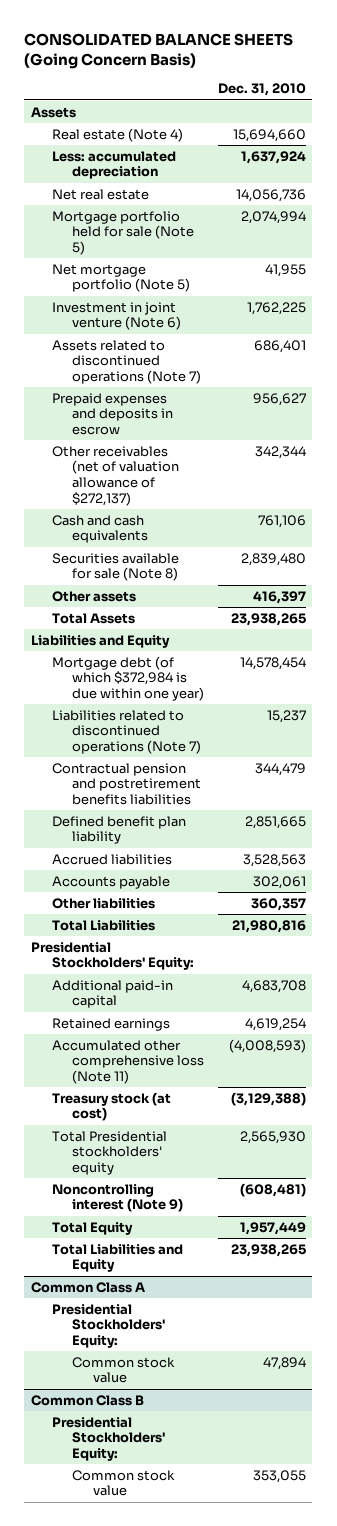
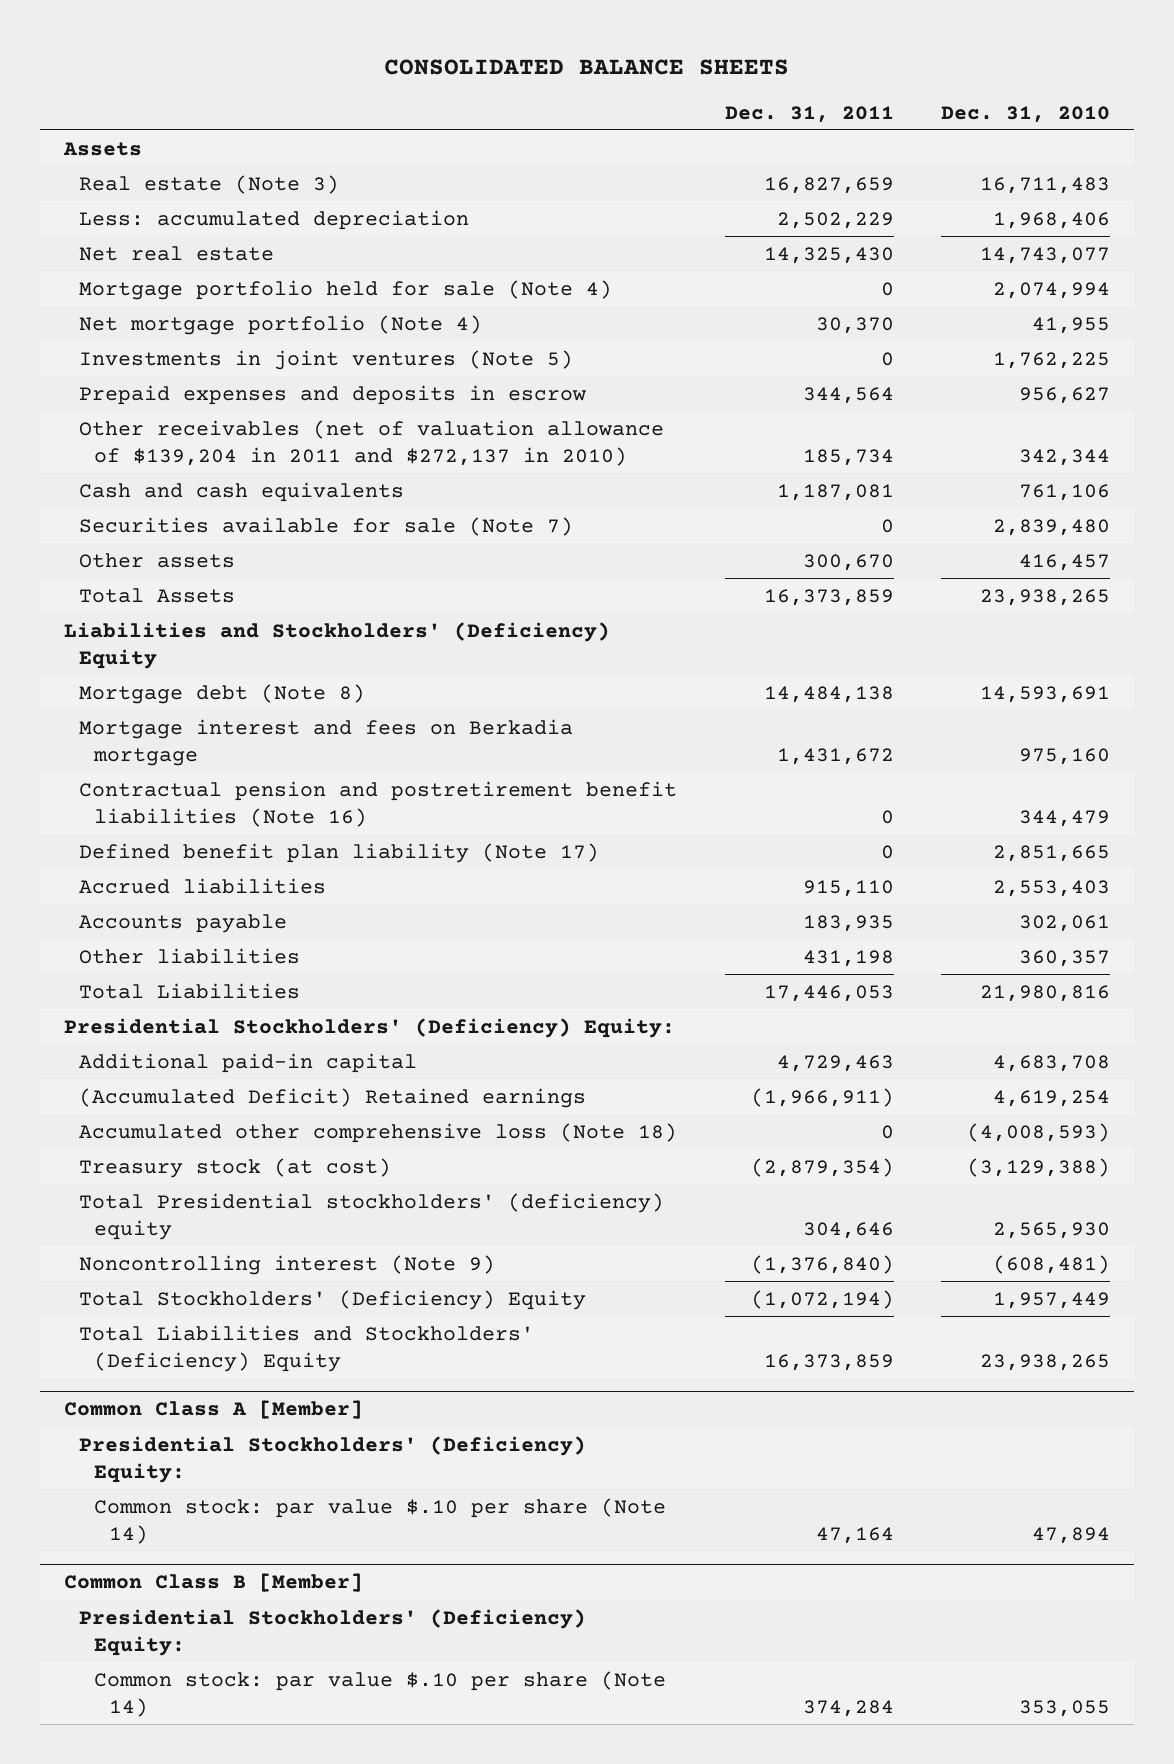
[24,32,294,69] CONSOLIDATED BALANCE SHEETS (Going Concern Basis) -> [384,58,790,75] CONSOLIDATED BALANCE SHEETS
none -> [724,105,894,123] Dec. 31, 2011
[51,339,202,385] Assets related to discontinued operations (Note 7) -> none
[51,127,183,142] Real estate (Note 4) -> [79,174,340,194] Real estate (Note 3)
[232,128,306,142] 15,694,660 -> [980,176,1111,194] 16,711,483
[240,150,306,164] 1,637,924 -> [993,211,1111,229] 1,968,406
[235,188,306,202] 14,056,736 -> [980,246,1111,264] 14,743,077
[51,210,195,256] Mortgage portfolio held for sale (Note 5) -> [79,279,613,300] Mortgage portfolio held for sale (Note 4)
[51,263,191,293] Net mortgage portfolio (Note 5) -> [79,314,483,335] Net mortgage portfolio (Note 4)
[51,301,182,331] Investment in joint venture (Note 6) -> [79,349,574,370] Investments in joint ventures (Note 5)
[51,445,180,506] Other receivables (net of valuation allowance of $272,137) -> [79,419,665,466] Other receivables (net of valuation allowance of $139,204 in 2011 and $272,137 in 2010)
[51,552,179,582] Securities available for sale (Note 8) -> [79,516,574,536] Securities available for sale (Note 7)
[252,590,306,604] 416,397 -> [1019,553,1111,571] 416,457
[51,655,205,702] Mortgage debt (of which $372,984 is due within one year) -> none
[51,709,202,755] Liabilities related to discontinued operations (Note 7) -> none
[31,634,171,648] Liabilities and Equity -> [64,621,611,669] Liabilities and Stockholders' (Deficiency) Equity
none -> [79,683,366,704] Mortgage debt (Note 8)
none -> [79,718,574,766] Mortgage interest and fees on Berkadia mortgage
[51,762,202,806] Contractual pension and postretirement benefits liabilities -> [79,780,678,827] Contractual pension and postretirement benefit liabilities (Note 16)
[51,815,186,845] Defined benefit plan liability -> [79,842,600,863] Defined benefit plan liability (Note 17)
[242,853,306,867] 3,528,563 -> [993,879,1111,897] 2,553,403
[31,941,194,971] Presidential Stockholders' Equity: -> [64,1017,676,1038] Presidential Stockholders' (Deficiency) Equity:
[51,1017,170,1031] Retained earnings -> [79,1087,587,1108] (Accumulated Deficit) Retained earnings
[51,1039,205,1085] Accumulated other comprehensive loss (Note 11) -> [79,1122,678,1143] Accumulated other comprehensive loss (Note 18)
[51,1130,167,1176] Total Presidential stockholders' equity -> [79,1192,665,1240] Total Presidential stockholders' (deficiency) equity
[51,1221,133,1235] Total Equity -> [79,1289,587,1310] Total Stockholders' (Deficiency) Equity
[51,1243,183,1273] Total Liabilities and Equity -> [79,1324,535,1372] Total Liabilities and Stockholders' (Deficiency) Equity
[31,1281,146,1293] Common Class A -> [64,1400,364,1420] Common Class A [Member]
[51,1303,166,1349] Presidential Stockholders' Equity: -> [79,1435,587,1483] Presidential Stockholders' (Deficiency) Equity:
[72,1356,176,1384] Common stock value -> [94,1497,667,1544] Common stock: par value $.10 per share (Note 14)
[31,1394,145,1406] Common Class B -> [64,1573,364,1593] Common Class B [Member]
[51,1416,166,1462] Presidential Stockholders' Equity: -> [79,1608,587,1656] Presidential Stockholders' (Deficiency) Equity:
[72,1469,176,1497] Common stock value -> [94,1670,667,1717] Common stock: par value $.10 per share (Note 14)

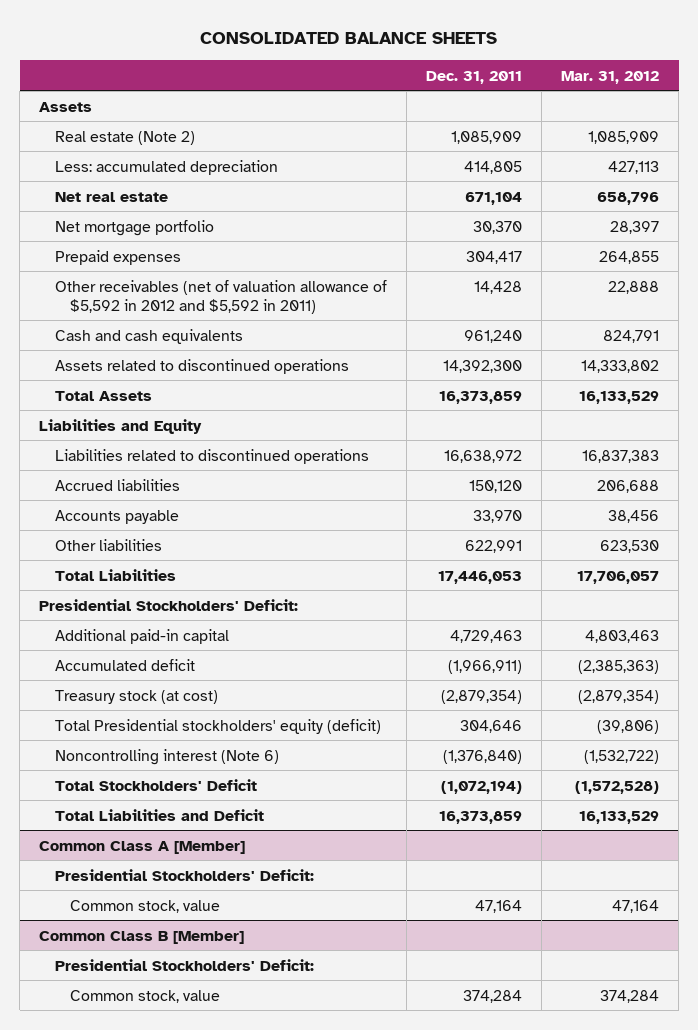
[941,105,1111,123] Dec. 31, 2010 -> none
none -> [560,70,659,84] Mar. 31, 2012
[79,279,613,300] Mortgage portfolio held for sale (Note 4) -> none
[79,349,574,370] Investments in joint ventures (Note 5) -> none
[79,384,587,405] Prepaid expenses and deposits in escrow -> none
[79,516,574,536] Securities available for sale (Note 7) -> none
[79,552,236,568] Other assets -> none
[79,174,340,194] Real estate (Note 3) -> [54,130,195,145] Real estate (Note 2)
[763,176,894,194] 16,827,659 -> [450,130,522,144] 1,085,909
[776,211,894,229] 2,502,229 -> [463,160,522,174] 414,805
[763,246,894,264] 14,325,430 -> [464,191,522,205] 671,104
[79,314,483,335] Net mortgage portfolio (Note 4) -> [54,219,214,236] Net mortgage portfolio
none -> [54,249,181,265] Prepaid expenses
[79,419,665,466] Other receivables (net of valuation allowance of $139,204 in 2011 and $272,137 in 2010) -> [54,279,387,314] Other receivables (net of valuation allowance of $5,592 in 2012 and $5,592 in 2011)
[802,448,894,466] 185,734 -> [473,280,522,294] 14,428
[776,483,894,501] 1,187,081 -> [463,329,522,343] 961,240
none -> [54,358,349,374] Assets related to discontinued operations
[79,683,366,704] Mortgage debt (Note 8) -> none
[79,718,574,766] Mortgage interest and fees on Berkadia mortgage -> none
[79,780,678,827] Contractual pension and postretirement benefit liabilities (Note 16) -> none
[79,842,600,863] Defined benefit plan liability (Note 17) -> none
[64,621,611,669] Liabilities and Stockholders' (Deficiency) Equity -> [39,418,203,434] Liabilities and Equity
none -> [54,448,369,464] Liabilities related to discontinued operations
[802,879,894,897] 915,110 -> [468,479,522,493] 150,120
[802,914,894,932] 183,935 -> [472,509,522,523] 33,970
[802,949,894,967] 431,198 -> [464,539,522,553] 622,991
[64,1017,676,1038] Presidential Stockholders' (Deficiency) Equity: -> [39,598,299,611] Presidential Stockholders' Deficit:
[79,1122,678,1143] Accumulated other comprehensive loss (Note 18) -> none
[79,1087,587,1108] (Accumulated Deficit) Retained earnings -> [54,658,195,671] Accumulated deficit
[79,1192,665,1240] Total Presidential stockholders' (deficiency) equity -> [54,718,381,734] Total Presidential stockholders' equity (deficit)
[79,1254,496,1275] Noncontrolling interest (Note 9) -> [54,748,279,765] Noncontrolling interest (Note 6)
[79,1289,587,1310] Total Stockholders' (Deficiency) Equity -> [54,778,257,791] Total Stockholders' Deficit
[79,1324,535,1372] Total Liabilities and Stockholders' (Deficiency) Equity -> [54,808,264,821] Total Liabilities and Deficit
[79,1435,587,1483] Presidential Stockholders' (Deficiency) Equity: -> [54,868,314,881] Presidential Stockholders' Deficit:
[94,1497,667,1544] Common stock: par value $.10 per share (Note 14) -> [69,899,220,913] Common stock, value
[79,1608,587,1656] Presidential Stockholders' (Deficiency) Equity: -> [54,958,314,971] Presidential Stockholders' Deficit:
[94,1670,667,1717] Common stock: par value $.10 per share (Note 14) -> [69,989,220,1003] Common stock, value

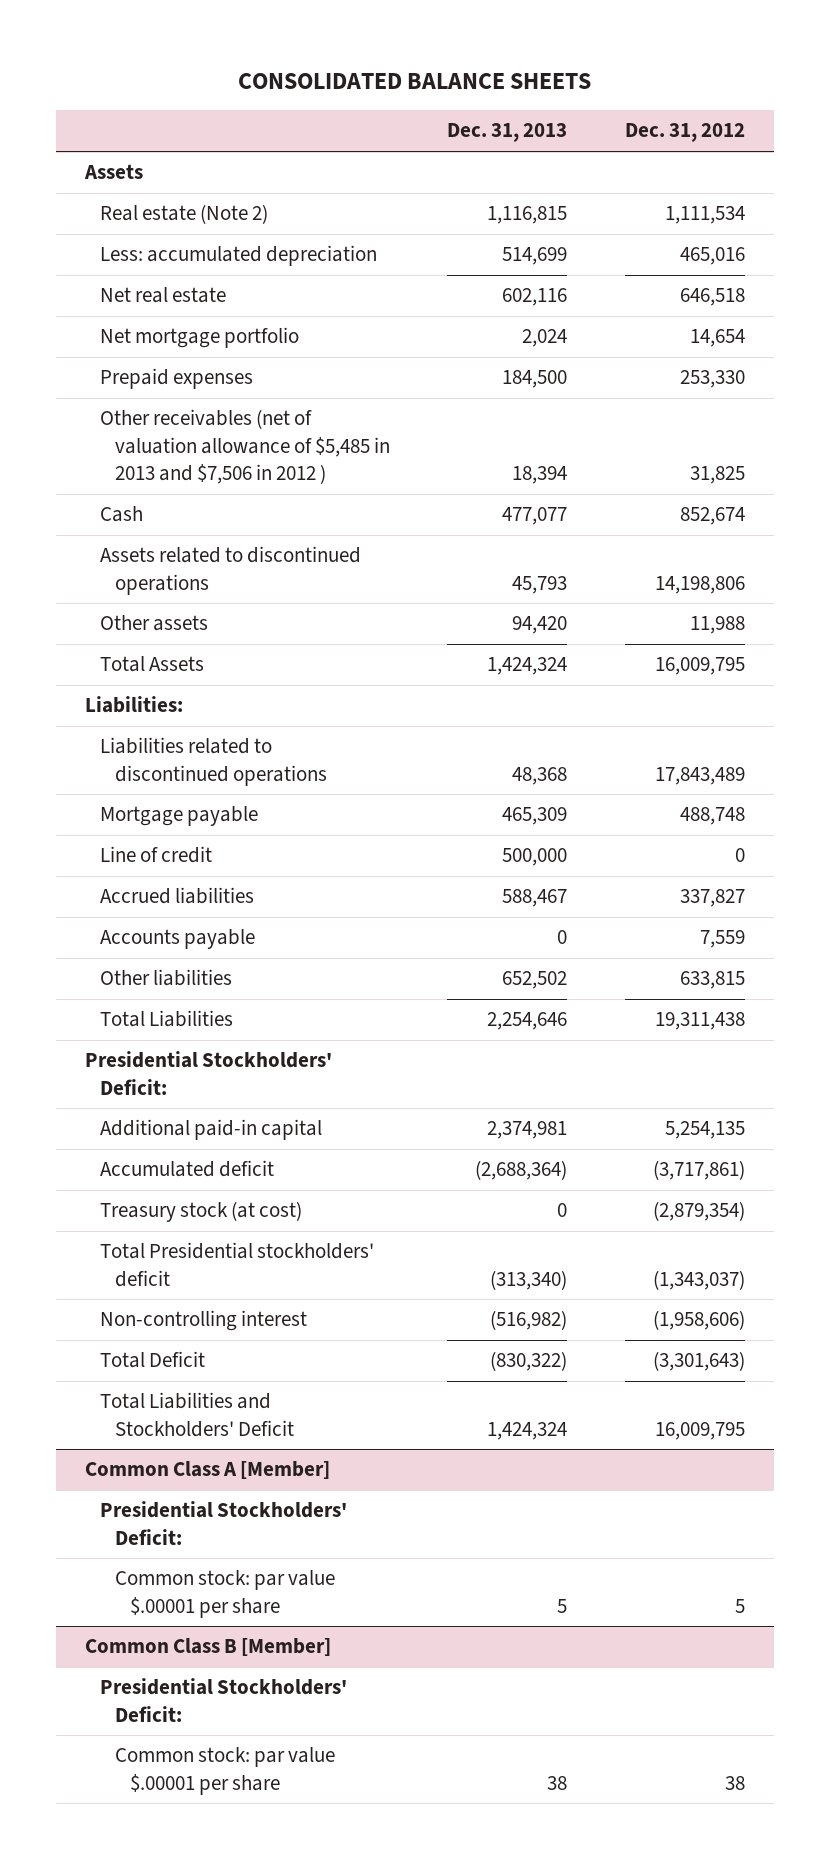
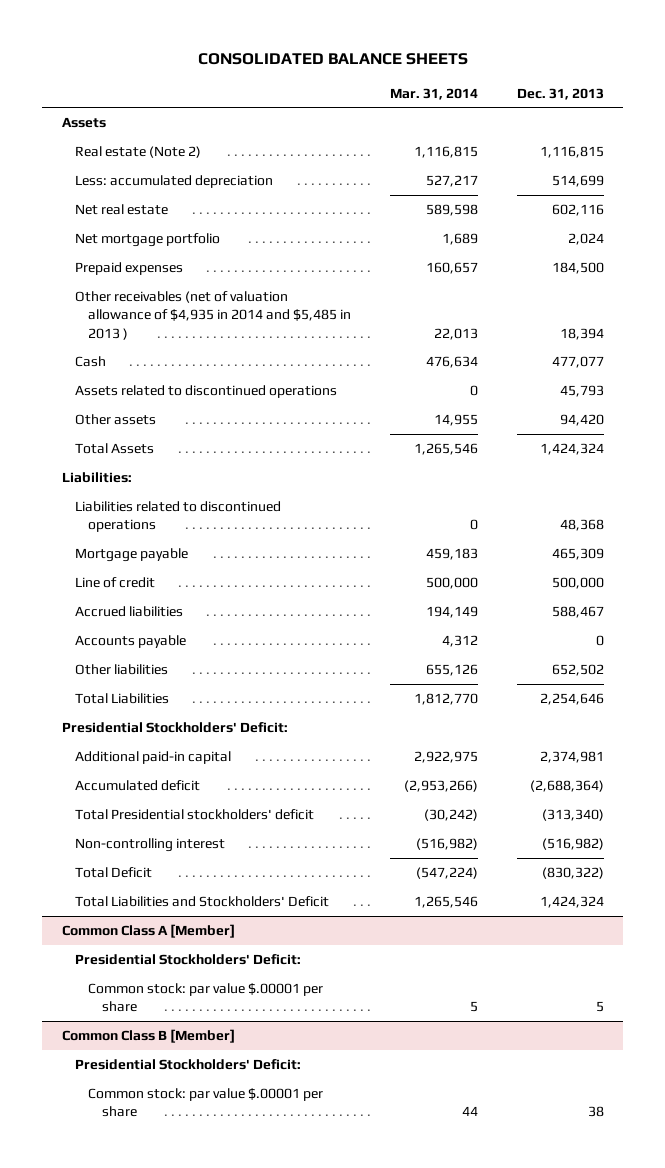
[624,123,745,143] Dec. 31, 2012 -> none
none -> [389,87,478,100] Mar. 31, 2014
[100,409,390,484] Other receivables (net of valuation allowance of $5,485 in 2013 and $7,506 in 2012 ) -> [74,290,352,340] Other receivables (net of valuation allowance of $4,935 in 2014 and $5,485 in 2013 )
[100,1201,303,1223] Treasury stock (at cost) -> none

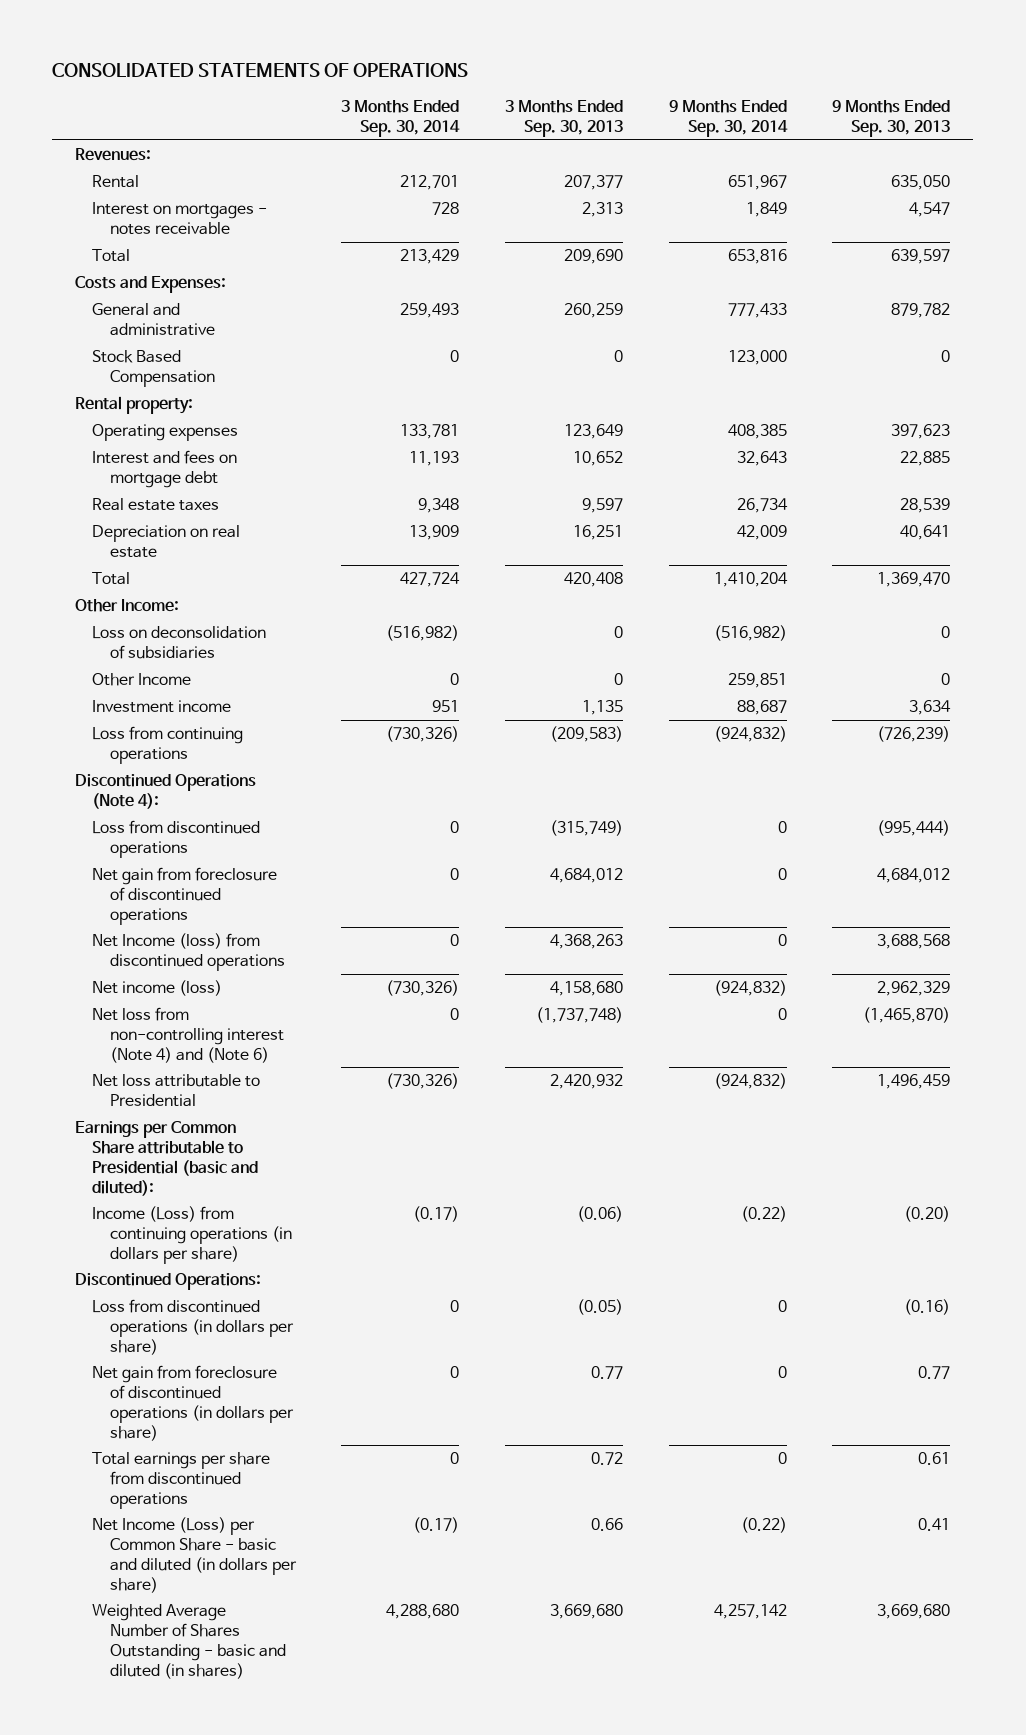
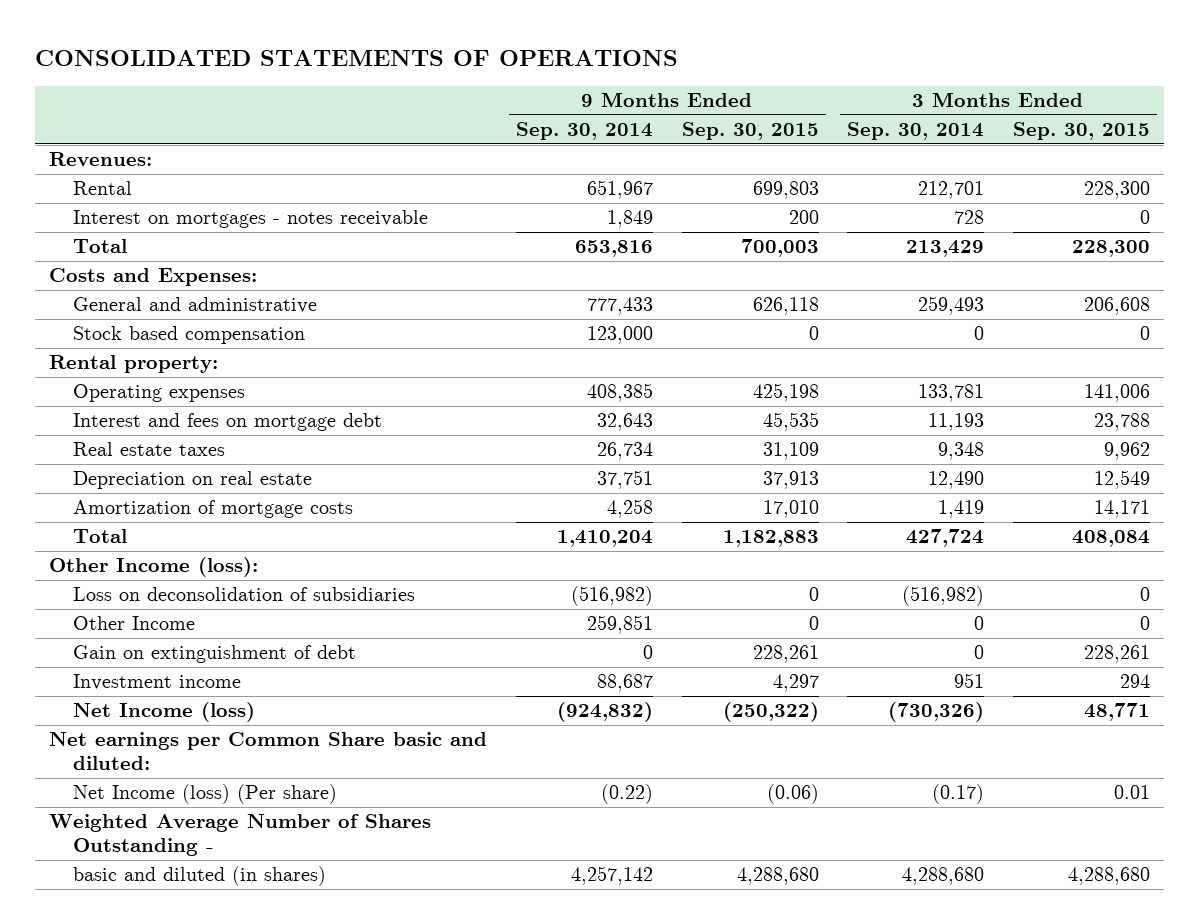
[505,100,624,137] 3 Months Ended Sep. 30, 2013 -> none
[832,100,951,137] 9 Months Ended Sep. 30, 2013 -> none
none -> [681,122,819,141] Sep. 30, 2015
none -> [1012,122,1150,141] Sep. 30, 2015
[92,350,215,387] Stock Based Compensation -> [72,326,305,345] Stock based compensation
[409,525,460,541] 13,909 -> [928,471,985,490] 12,490
[736,525,787,541] 42,009 -> [596,470,653,490] 37,751
none -> [72,500,353,519] Amortization of mortgage costs
[75,599,180,613] Other Income: -> [49,557,259,578] Other Income (loss):
none -> [72,645,356,664] Gain on extinguishment of debt
[92,726,244,764] Loss from continuing operations -> none
[75,774,257,809] Discontinued Operations (Note 4): -> none
[92,820,261,858] Loss from discontinued operations -> none
[92,867,278,925] Net gain from foreclosure of discontinued operations -> none
[92,933,285,971] Net Income (loss) from discontinued operations -> none
[92,980,223,997] Net income (loss) -> none
[92,1007,284,1063] Net loss from non-controlling interest (Note 4) and (Note 6) -> none
[75,1273,262,1291] Discontinued Operations: -> none
[92,1299,294,1355] Loss from discontinued operations (in dollars per share) -> none
[92,1365,294,1441] Net gain from foreclosure of discontinued operations (in dollars per share) -> none
[92,1452,271,1509] Total earnings per share from discontinued operations -> none
[92,1517,297,1593] Net Income (Loss) per Common Share - basic and diluted (in dollars per share) -> none
[92,1074,261,1107] Net loss attributable to Presidential -> [72,702,255,723] Net Income (loss)
[75,1121,259,1196] Earnings per Common Share attributable to Presidential (basic and diluted): -> [49,732,488,771] Net earnings per Common Share basic and diluted:
[92,1206,292,1264] Income (Loss) from continuing operations (in dollars per share) -> [72,784,337,805] Net Income (loss) (Per share)
none -> [49,814,432,857] Weighted Average Number of Shares Outstanding -
[92,1604,286,1679] Weighted Average Number of Shares Outstanding - basic and diluted (in shares) -> [72,866,326,887] basic and diluted (in shares)

